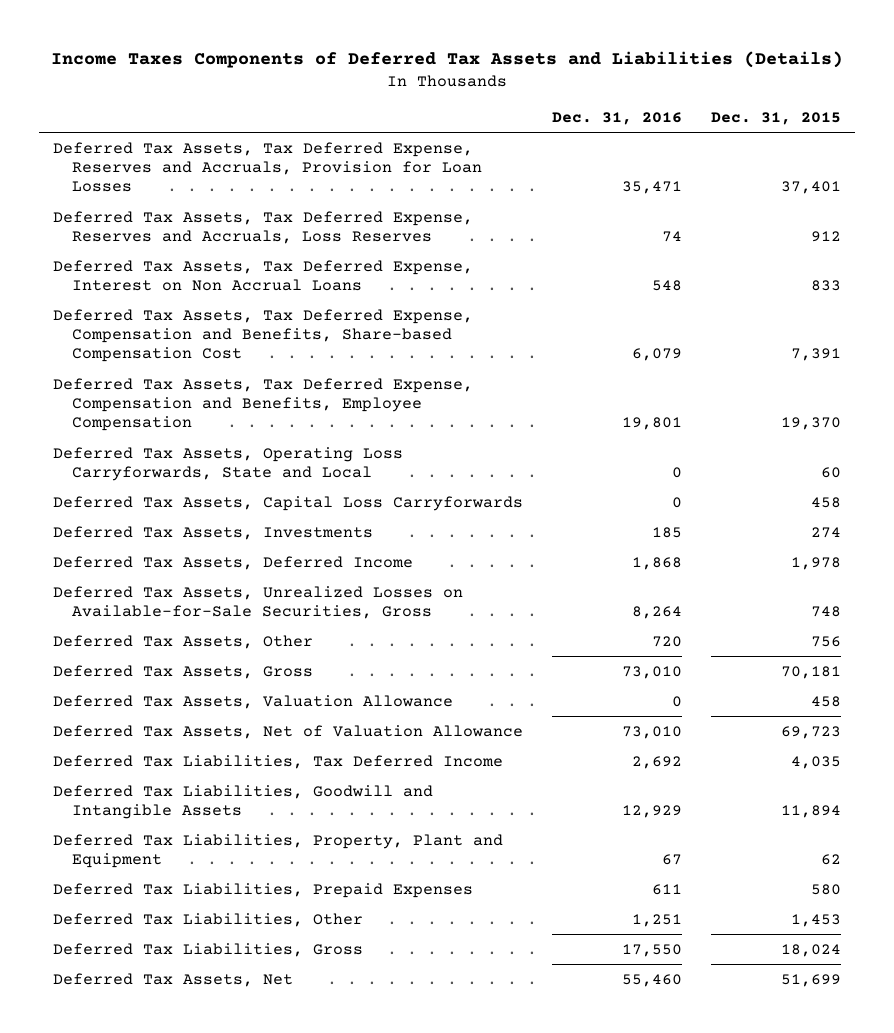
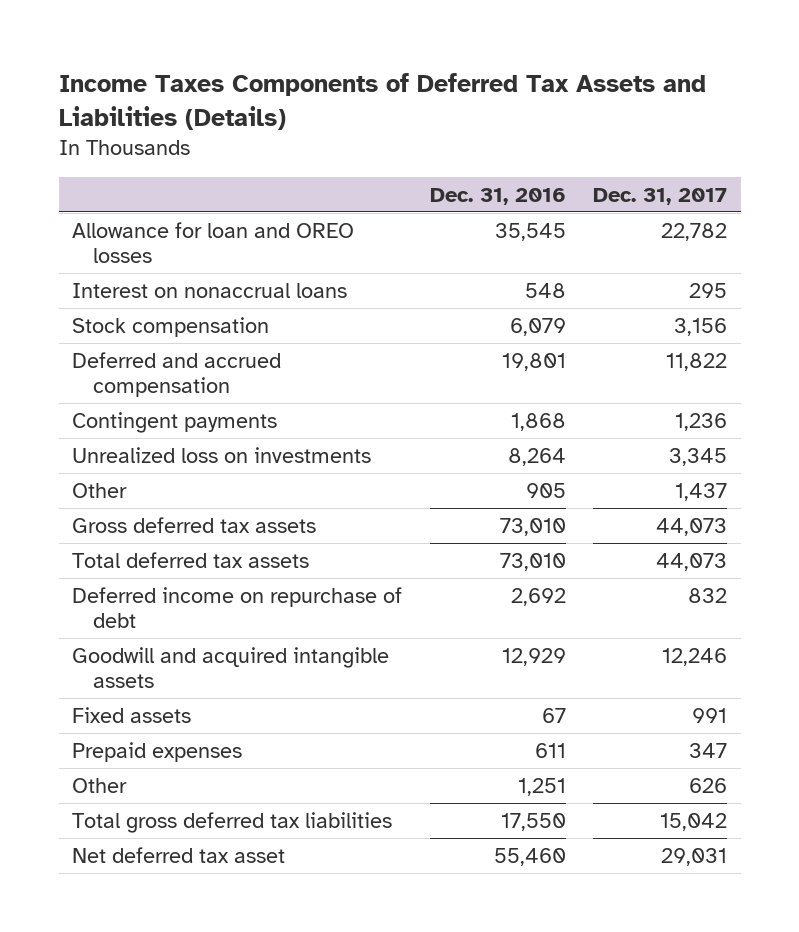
[710,112,841,126] Dec. 31, 2015 -> none
none -> [592,187,727,205] Dec. 31, 2017
[53,210,474,245] Deferred Tax Assets, Tax Deferred Expense, Reserves and Accruals, Loss Reserves -> none
[53,446,404,482] Deferred Tax Assets, Operating Loss Carryforwards, State and Local -> none
[53,495,524,511] Deferred Tax Assets, Capital Loss Carryforwards -> none
[53,525,374,540] Deferred Tax Assets, Investments -> none
[53,694,454,709] Deferred Tax Assets, Valuation Allowance -> none
[53,141,483,193] Deferred Tax Assets, Tax Deferred Expense, Reserves and Accruals, Provision for Loan Losses -> [72,221,355,264] Allowance for loan and OREO losses
[621,181,682,195] 35,471 -> [494,222,566,241] 35,545
[53,259,474,292] Deferred Tax Assets, Tax Deferred Expense, Interest on Non Accrual Loans -> [72,282,348,298] Interest on nonaccrual loans
[53,308,474,363] Deferred Tax Assets, Tax Deferred Expense, Compensation and Benefits, Share-based Compensation Cost -> [72,316,270,337] Stock compensation
[53,377,474,432] Deferred Tax Assets, Tax Deferred Expense, Compensation and Benefits, Employee Compensation -> [72,351,282,398] Deferred and accrued compensation
[53,555,414,570] Deferred Tax Assets, Deferred Income -> [72,411,278,433] Contingent payments
[53,585,464,620] Deferred Tax Assets, Unrealized Losses on Available-for-Sale Securities, Gross -> [72,446,372,463] Unrealized loss on investments
[53,634,314,649] Deferred Tax Assets, Other -> [72,482,128,498] Other
[651,635,682,647] 720 -> [525,482,566,498] 905
[53,664,314,679] Deferred Tax Assets, Gross -> [72,516,317,533] Gross deferred tax assets
[53,724,524,739] Deferred Tax Assets, Net of Valuation Allowance -> [72,551,310,568] Total deferred tax assets
[53,754,504,769] Deferred Tax Liabilities, Tax Deferred Income -> [72,586,403,629] Deferred income on repurchase of debt
[53,784,434,820] Deferred Tax Liabilities, Goodwill and Intangible Assets -> [72,646,390,689] Goodwill and acquired intangible assets
[53,833,504,869] Deferred Tax Liabilities, Property, Plant and Equipment -> [72,706,192,723] Fixed assets
[53,882,474,898] Deferred Tax Liabilities, Prepaid Expenses -> [72,741,243,762] Prepaid expenses
[53,912,364,927] Deferred Tax Liabilities, Other -> [72,777,128,793] Other
[53,942,364,957] Deferred Tax Liabilities, Gross -> [72,811,393,833] Total gross deferred tax liabilities
[53,972,294,987] Deferred Tax Assets, Net -> [72,846,286,863] Net deferred tax asset

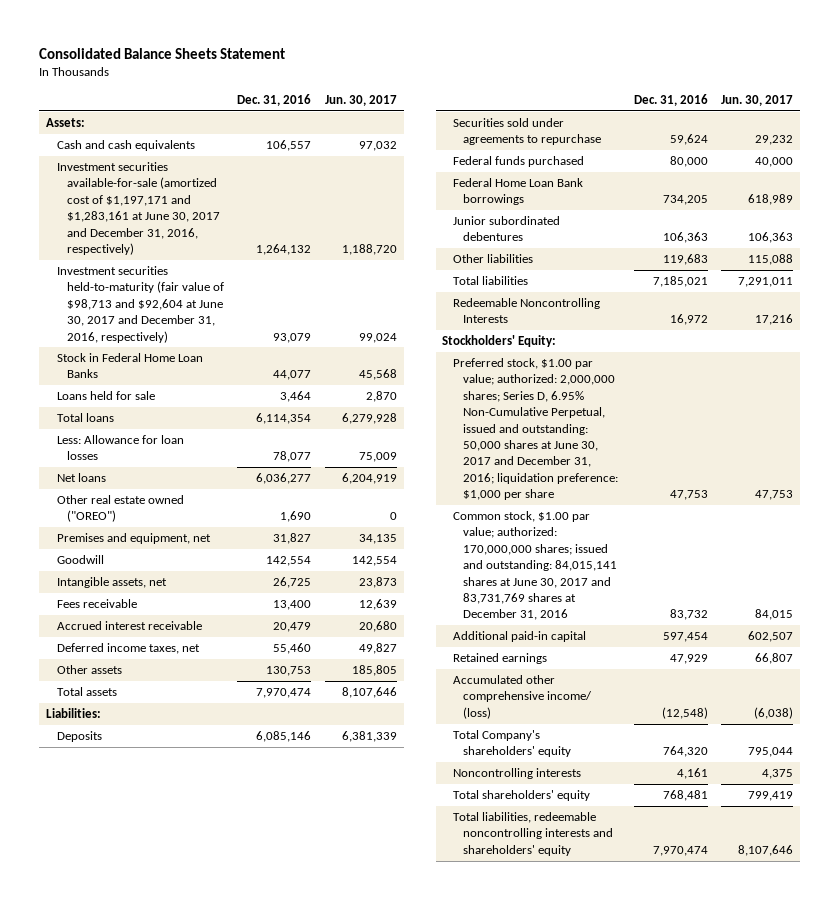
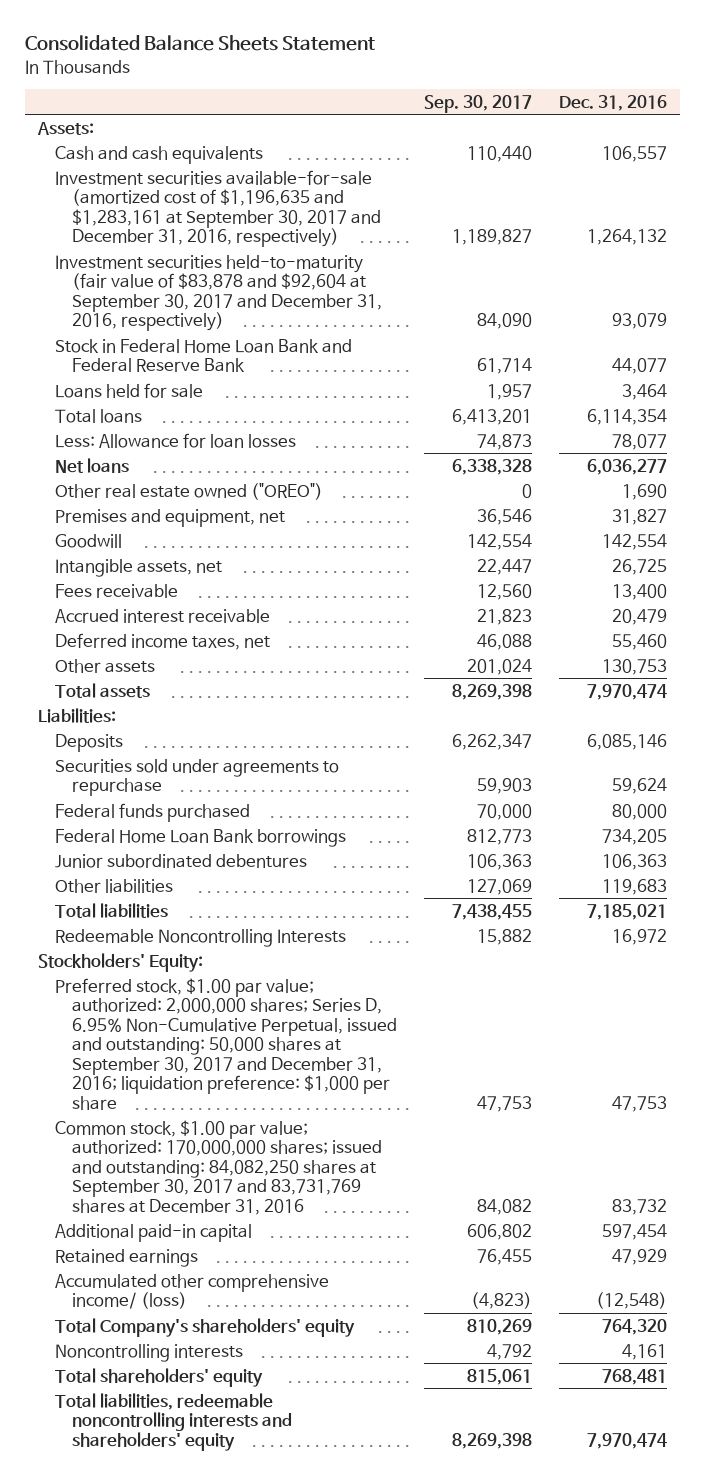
[325,94,398,106] Jun. 30, 2017 -> none
none -> [423,94,532,113] Sep. 30, 2017
[56,162,220,255] Investment securities available-for-sale (amortized cost of $1,197,171 and $1,283,161 at June 30, 2017 and December 31, 2016, respectively) -> [54,169,381,248] Investment securities available-for-sale (amortized cost of $1,196,635 and $1,283,161 at September 30, 2017 and December 31, 2016, respectively)
[56,266,224,343] Investment securities held-to-maturity (fair value of $98,713 and $92,604 at June 30, 2017 and December 31, 2016, respectively) -> [54,254,382,332] Investment securities held-to-maturity (fair value of $83,878 and $92,604 at September 30, 2017 and December 31, 2016, respectively)
[56,353,203,379] Stock in Federal Home Loan Banks -> [54,338,352,373] Stock in Federal Home Loan Bank and Federal Reserve Bank
[452,358,618,500] Preferred stock, $1.00 par value; authorized: 2,000,000 shares; Series D, 6.95% Non-Cumulative Perpetual, issued and outstanding: 50,000 shares at June 30, 2017 and December 31, 2016; liquidation preference: $1,000 per share -> [54,977,397,1110] Preferred stock, $1.00 par value; authorized: 2,000,000 shares; Series D, 6.95% Non-Cumulative Perpetual, issued and outstanding: 50,000 shares at September 30, 2017 and December 31, 2016; liquidation preference: $1,000 per share
[452,511,617,621] Common stock, $1.00 par value; authorized: 170,000,000 shares; issued and outstanding: 84,015,141 shares at June 30, 2017 and 83,731,769 shares at December 31, 2016 -> [54,1119,382,1215] Common stock, $1.00 par value; authorized: 170,000,000 shares; issued and outstanding: 84,082,250 shares at September 30, 2017 and 83,731,769 shares at December 31, 2016

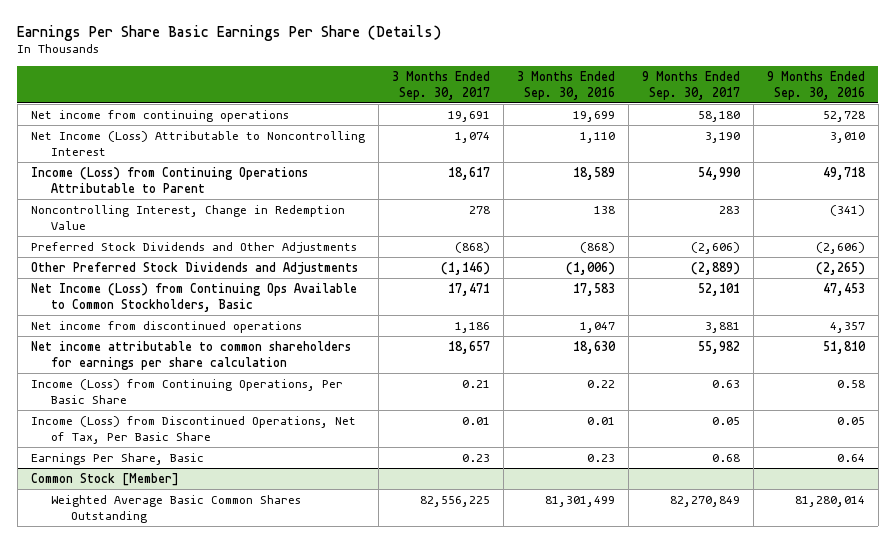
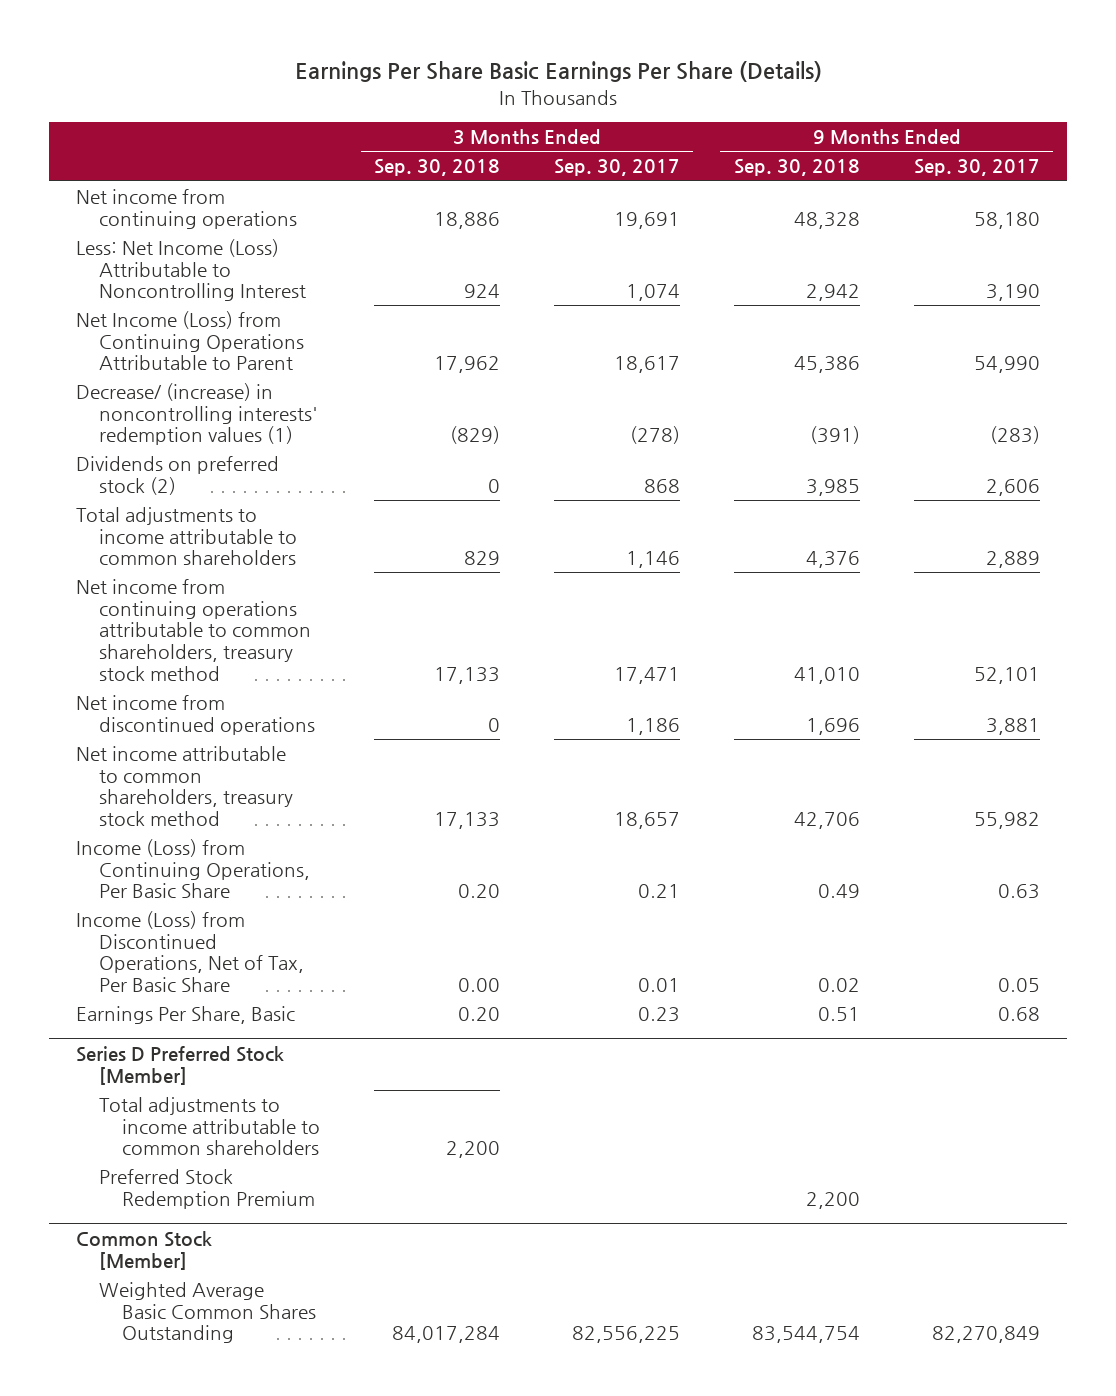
[516,70,615,100] 3 Months Ended Sep. 30, 2016 -> none
[766,70,865,100] 9 Months Ended Sep. 30, 2016 -> none
none -> [374,159,501,177] Sep. 30, 2018
none -> [733,159,860,177] Sep. 30, 2018
[30,241,357,253] Preferred Stock Dividends and Other Adjustments -> none
[30,261,358,275] Other Preferred Stock Dividends and Adjustments -> none
[30,130,365,156] Net Income (Loss) Attributable to Noncontrolling Interest -> [76,239,307,302] Less: Net Income (Loss) Attributable to Noncontrolling Interest
[30,166,308,193] Income (Loss) from Continuing Operations Attributable to Parent -> [76,311,305,371] Net Income (Loss) from Continuing Operations Attributable to Parent
[30,204,345,230] Noncontrolling Interest, Change in Redemption Value -> [76,383,319,446] Decrease/ (increase) in noncontrolling interests' redemption values (1)
[468,205,490,214] 278 -> [629,426,680,445] (278)
[718,205,740,214] 283 -> [989,426,1040,445] (283)
none -> [76,456,280,495] Dividends on preferred stock (2)
none -> [76,507,298,566] Total adjustments to income attributable to common shareholders
[30,282,357,312] Net Income (Loss) from Continuing Ops Available to Common Stockholders, Basic -> [76,579,312,681] Net income from continuing operations attributable to common shareholders, treasury stock method
[30,340,351,370] Net income attributable to common shareholders for earnings per share calculation -> [76,746,294,827] Net income attributable to common shareholders, treasury stock method
none -> [76,1045,285,1085] Series D Preferred Stock [Member]
none -> [99,1097,321,1156] Total adjustments to income attributable to common shareholders
none -> [99,1169,316,1209] Preferred Stock Redemption Premium

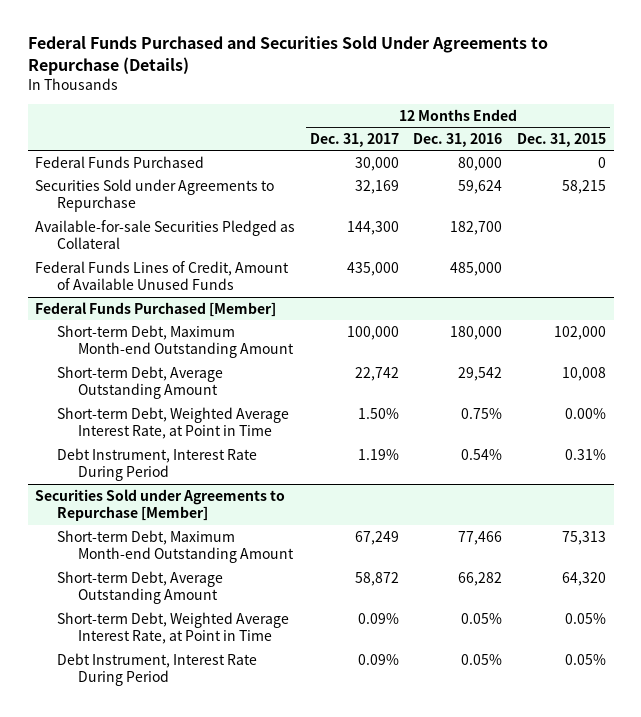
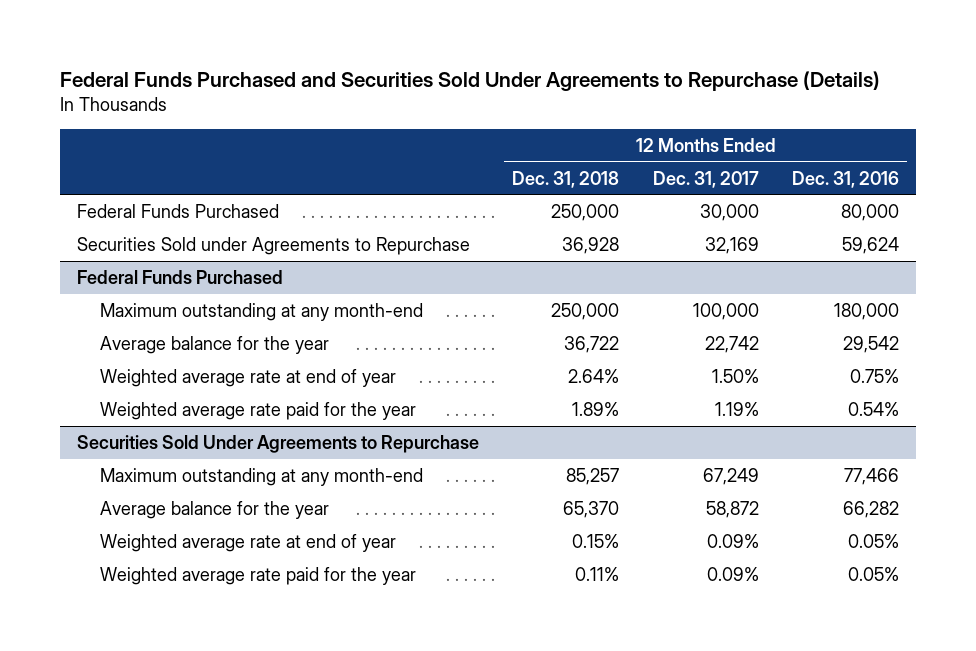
[517,132,607,147] Dec. 31, 2015 -> none
none -> [512,170,620,188] Dec. 31, 2018
[35,219,296,250] Available-for-sale Securities Pledged as Collateral -> none
[35,260,290,291] Federal Funds Lines of Credit, Amount of Available Unused Funds -> none
[35,301,277,317] Federal Funds Purchased [Member] -> [76,269,283,284] Federal Funds Purchased
[56,324,295,359] Short-term Debt, Maximum Month-end Outstanding Amount -> [100,302,424,321] Maximum outstanding at any month-end
[56,365,223,400] Short-term Debt, Average Outstanding Amount -> [100,335,330,354] Average balance for the year
[56,406,289,440] Short-term Debt, Weighted Average Interest Rate, at Point in Time -> [100,368,397,387] Weighted average rate at end of year
[56,447,257,482] Debt Instrument, Interest Rate During Period -> [100,401,417,420] Weighted average rate paid for the year
[35,488,286,522] Securities Sold under Agreements to Repurchase [Member] -> [76,434,479,453] Securities Sold Under Agreements to Repurchase
[56,529,295,564] Short-term Debt, Maximum Month-end Outstanding Amount -> [100,467,424,486] Maximum outstanding at any month-end
[56,570,223,605] Short-term Debt, Average Outstanding Amount -> [100,500,330,519] Average balance for the year
[56,611,289,645] Short-term Debt, Weighted Average Interest Rate, at Point in Time -> [100,533,397,552] Weighted average rate at end of year
[56,652,257,687] Debt Instrument, Interest Rate During Period -> [100,566,417,585] Weighted average rate paid for the year

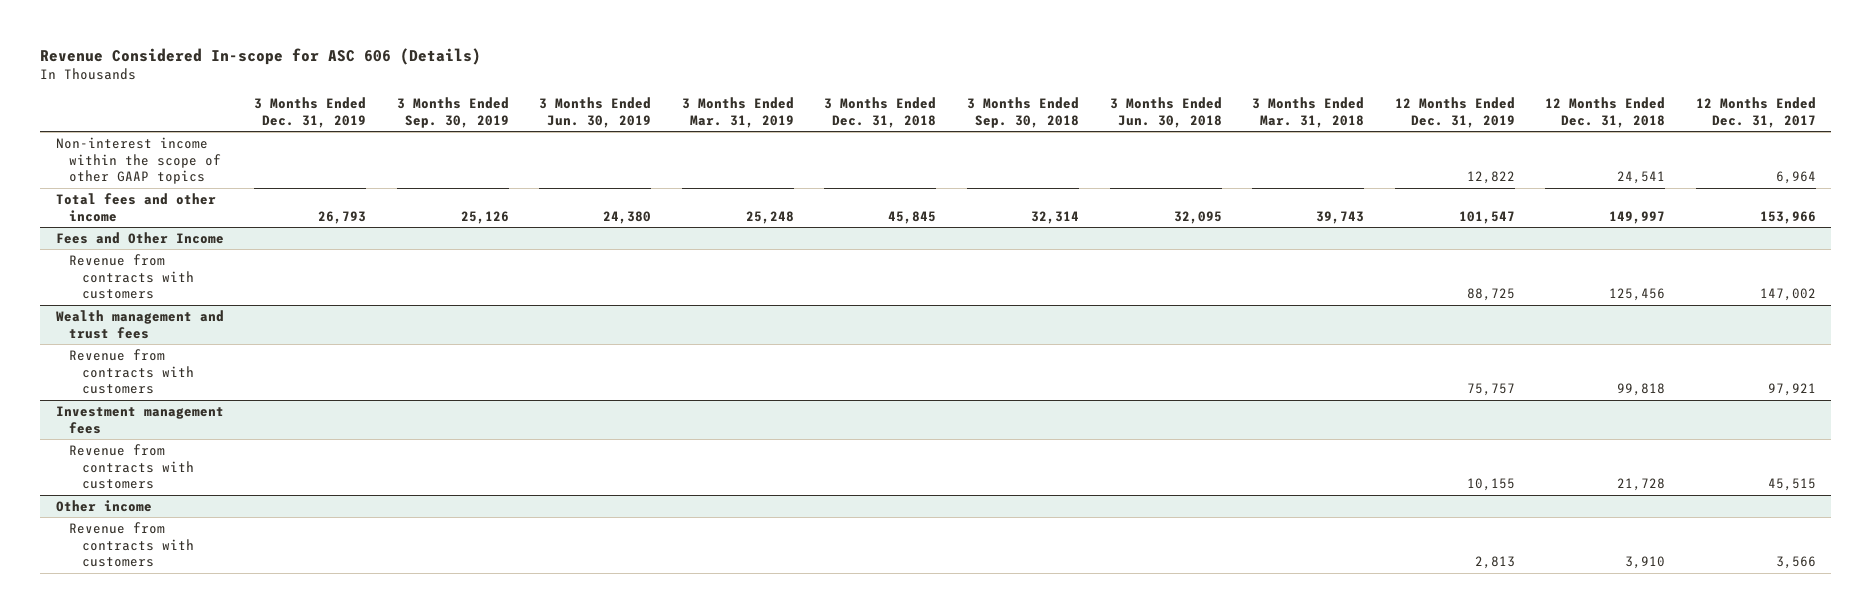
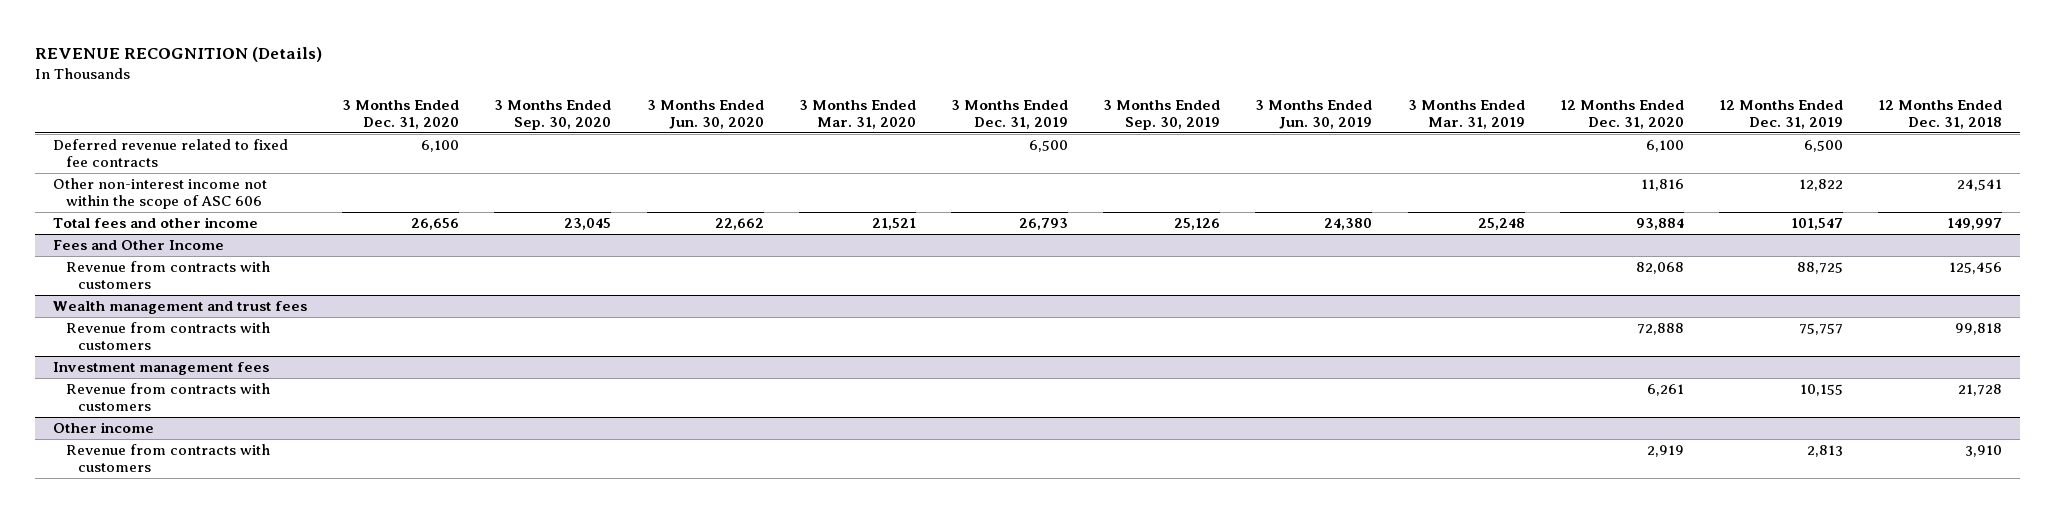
[40,47,482,65] Revenue Considered In-scope for ASC 606 (Details) -> [35,46,323,62] REVENUE RECOGNITION (Details)
[824,96,937,128] 3 Months Ended Dec. 31, 2018 -> none
[967,96,1080,128] 3 Months Ended Sep. 30, 2018 -> none
[1109,96,1222,128] 3 Months Ended Jun. 30, 2018 -> none
[1252,96,1365,128] 3 Months Ended Mar. 31, 2018 -> none
[1695,96,1816,128] 12 Months Ended Dec. 31, 2017 -> none
none -> [342,99,460,130] 3 Months Ended Dec. 31, 2020
none -> [494,99,612,131] 3 Months Ended Sep. 30, 2020
none -> [646,99,764,130] 3 Months Ended Jun. 30, 2020
none -> [798,99,916,130] 3 Months Ended Mar. 31, 2020
none -> [1559,99,1684,130] 12 Months Ended Dec. 31, 2020
none -> [53,138,289,168] Deferred revenue related to fixed fee contracts
[55,136,221,185] Non-interest income within the scope of other GAAP topics -> [53,177,268,210] Other non-interest income not within the scope of ASC 606

